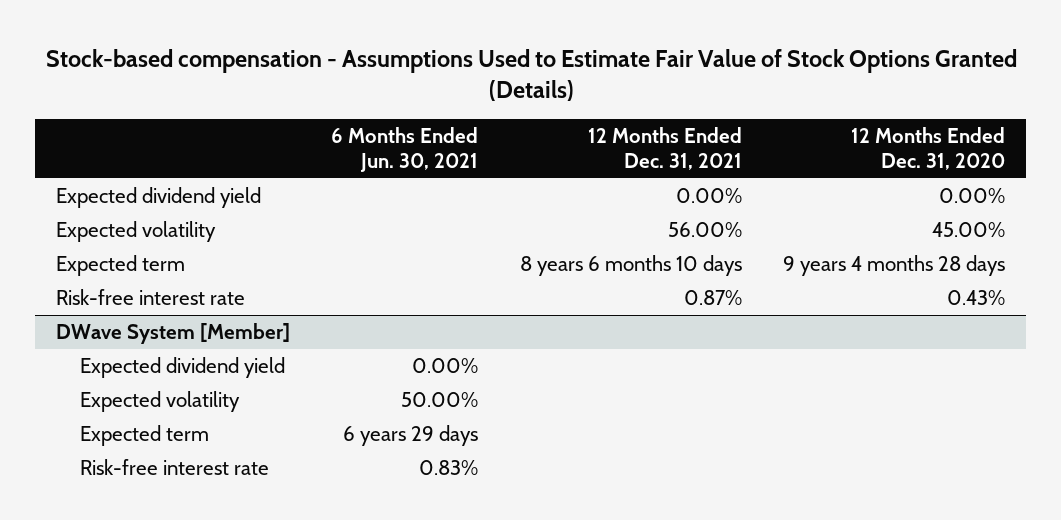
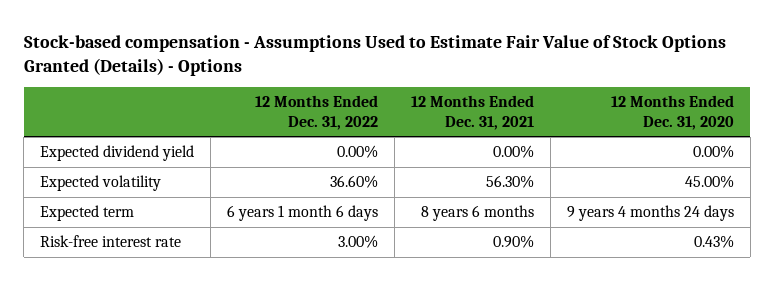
[45,48,1017,102] Stock-based compensation - Assumptions Used to Estimate Fair Value of Stock Options Granted (Details) -> [23,34,726,76] Stock-based compensation - Assumptions Used to Estimate Fair Value of Stock Options Granted (Details) - Options
[331,126,479,172] 6 Months Ended Jun. 30, 2021 -> none
none -> [254,95,378,130] 12 Months Ended Dec. 31, 2022
[55,323,290,345] DWave System [Member] -> none
[79,357,285,379] Expected dividend yield -> none
[79,391,240,413] Expected volatility -> none
[79,425,209,447] Expected term -> none
[79,459,269,476] Risk-free interest rate -> none
[667,222,742,238] 56.00% -> [485,175,534,189] 56.30%
[519,255,742,277] 8 years 6 months 10 days -> [420,205,534,222] 8 years 6 months
[783,255,1006,277] 9 years 4 months 28 days -> [566,205,734,222] 9 years 4 months 24 days
[683,290,742,306] 0.87% -> [492,235,534,249] 0.90%

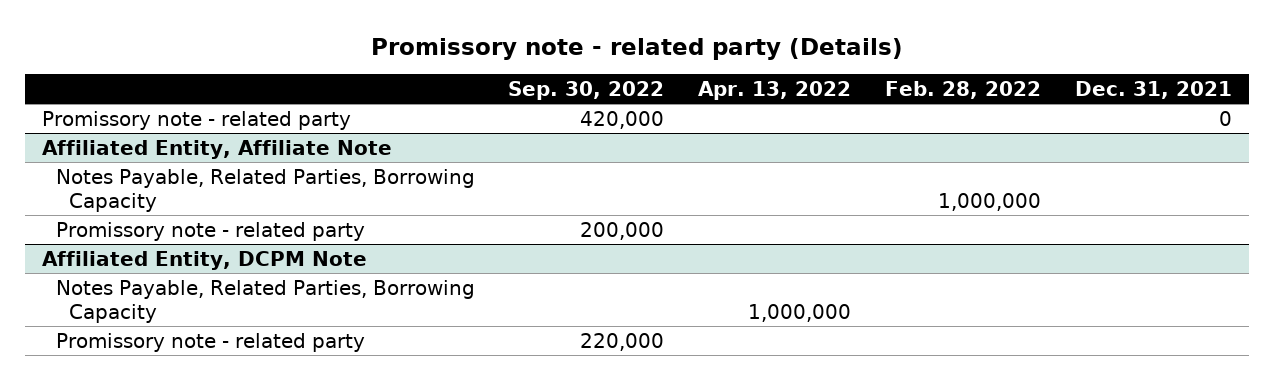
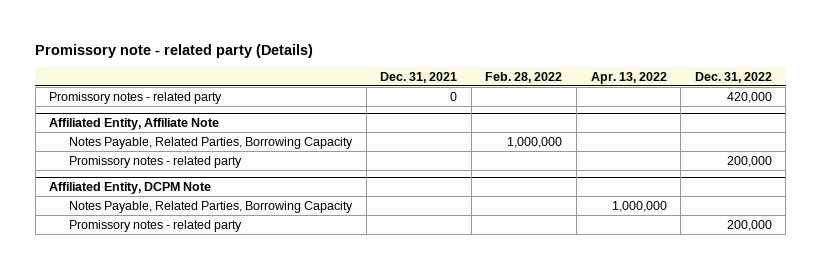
[508,81,665,101] Sep. 30, 2022 -> none
none -> [694,71,772,83] Dec. 31, 2022
[41,110,351,130] Promissory note - related party -> [49,91,223,104] Promissory notes - related party
[55,221,365,241] Promissory note - related party -> [69,155,243,168] Promissory notes - related party
[55,332,365,352] Promissory note - related party -> [69,219,243,232] Promissory notes - related party

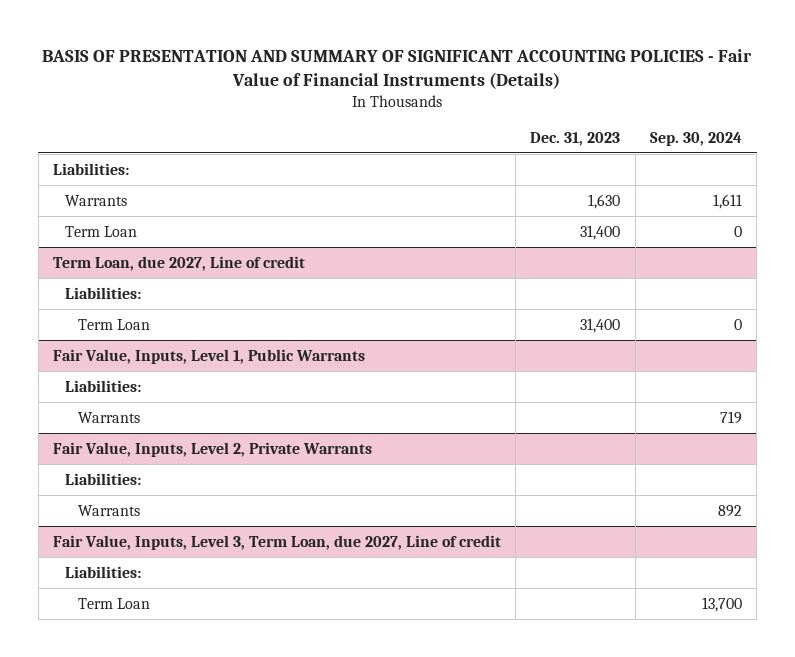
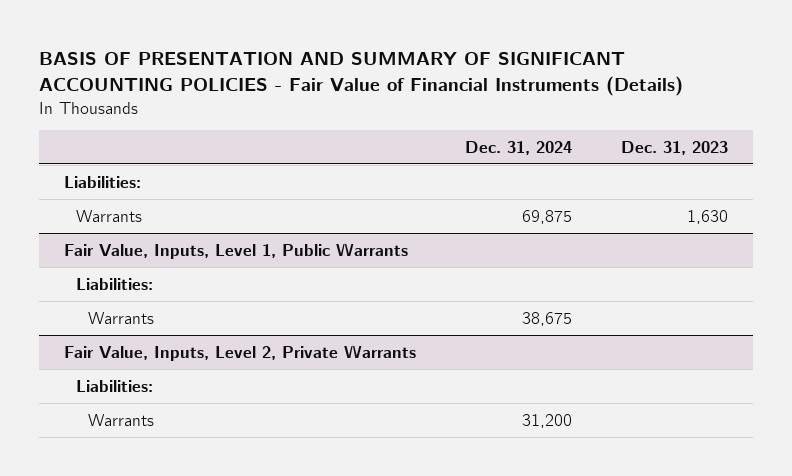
[650,131,743,146] Sep. 30, 2024 -> none
none -> [465,140,573,155] Dec. 31, 2024
[65,225,138,237] Term Loan -> none
[52,255,305,271] Term Loan, due 2027, Line of credit -> none
[65,286,142,299] Liabilities: -> none
[77,318,150,330] Term Loan -> none
[52,534,501,550] Fair Value, Inputs, Level 3, Term Loan, due 2027, Line of credit -> none
[65,565,142,578] Liabilities: -> none
[77,597,150,609] Term Loan -> none

